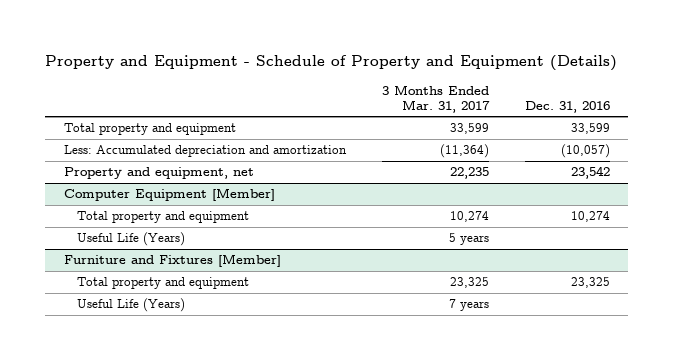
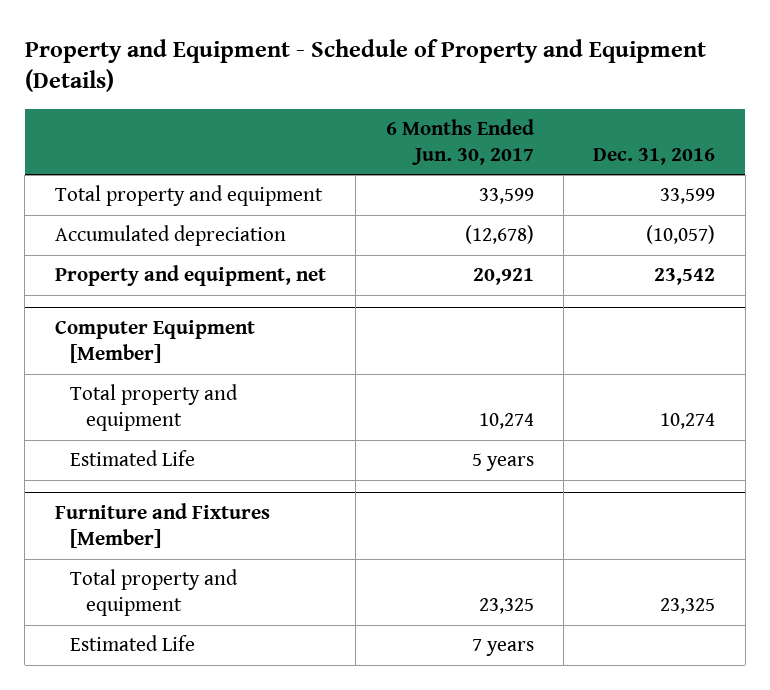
[381,84,490,113] 3 Months Ended Mar. 31, 2017 -> none
none -> [385,118,534,165] 6 Months Ended Jun. 30, 2017
[63,145,347,158] Less: Accumulated depreciation and amortization -> [54,225,286,247] Accumulated depreciation
[76,232,185,247] Useful Life (Years) -> [70,450,196,467] Estimated Life
[76,298,185,313] Useful Life (Years) -> [70,635,196,652] Estimated Life

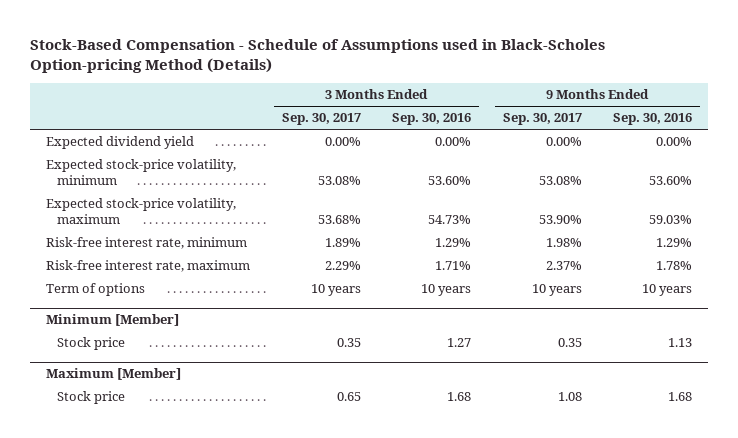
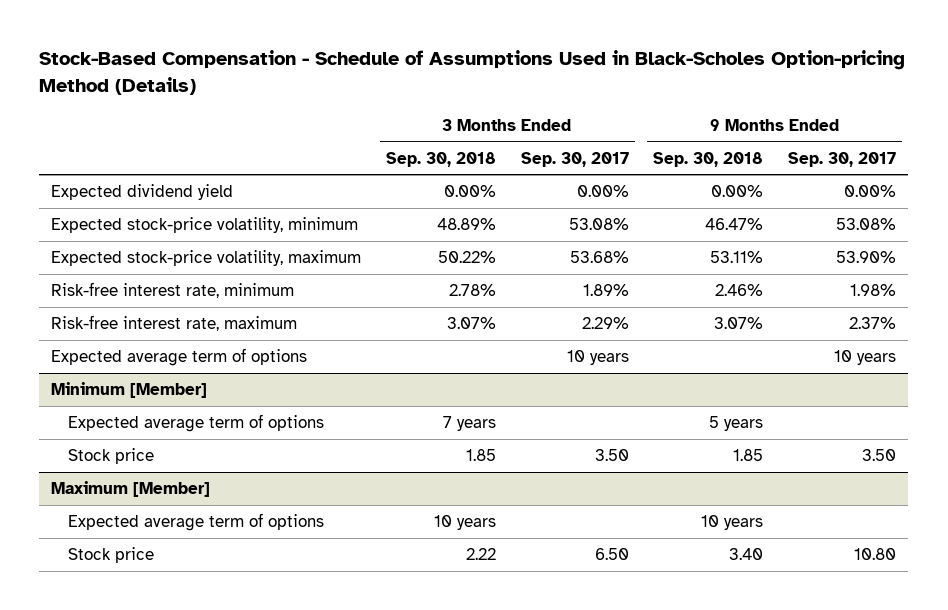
[30,39,606,74] Stock-Based Compensation - Schedule of Assumptions used in Black-Scholes Option-pricing Method (Details) -> [39,50,906,95] Stock-Based Compensation - Schedule of Assumptions Used in Black-Scholes Option-pricing Method (Details)
[392,113,472,126] Sep. 30, 2016 -> none
[613,113,693,126] Sep. 30, 2016 -> none
none -> [386,151,497,167] Sep. 30, 2018
none -> [653,151,764,167] Sep. 30, 2018
[46,283,146,297] Term of options -> [51,348,308,367] Expected average term of options
none -> [67,414,324,433] Expected average term of options
[336,338,361,348] 0.35 -> [594,449,629,462] 3.50
[557,338,582,348] 0.35 -> [862,449,897,462] 3.50
none -> [67,513,324,532] Expected average term of options
[336,392,361,402] 0.65 -> [594,548,629,561] 6.50
[557,392,582,402] 1.08 -> [854,548,897,561] 10.80

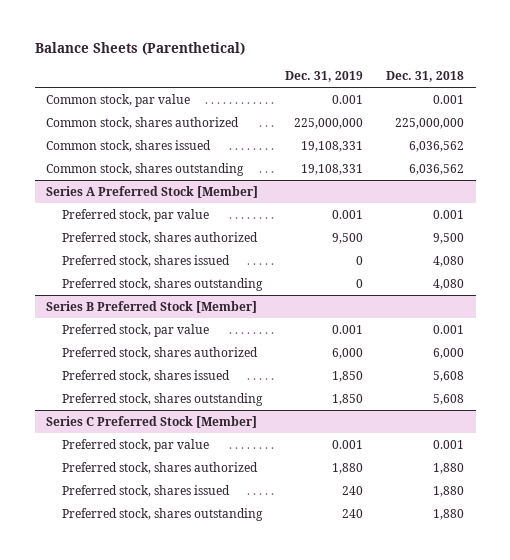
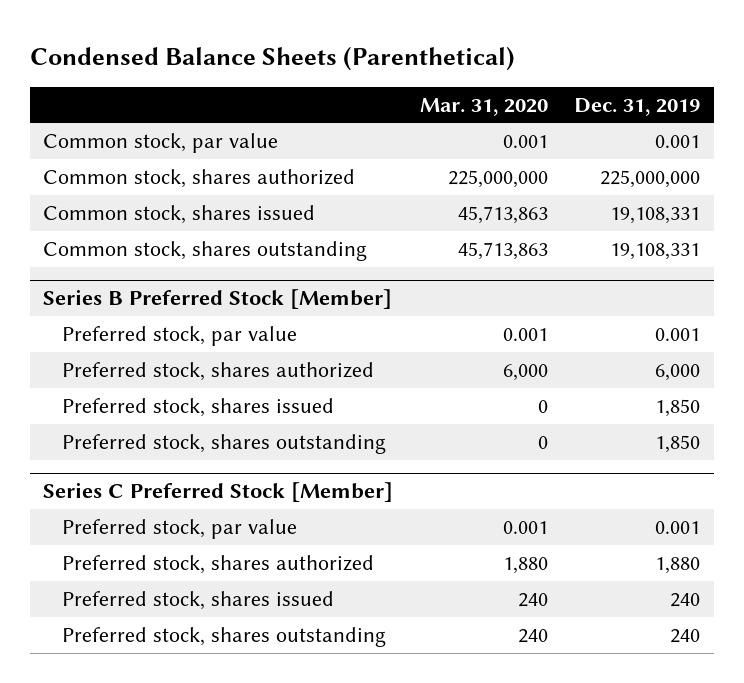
[34,41,245,55] Balance Sheets (Parenthetical) -> [29,45,515,71] Condensed Balance Sheets (Parenthetical)
[386,71,465,83] Dec. 31, 2018 -> none
none -> [419,97,548,116] Mar. 31, 2020
[46,185,259,198] Series A Preferred Stock [Member] -> none
[62,208,210,222] Preferred stock, par value -> none
[62,231,259,244] Preferred stock, shares authorized -> none
[62,254,231,267] Preferred stock, shares issued -> none
[62,277,264,291] Preferred stock, shares outstanding -> none

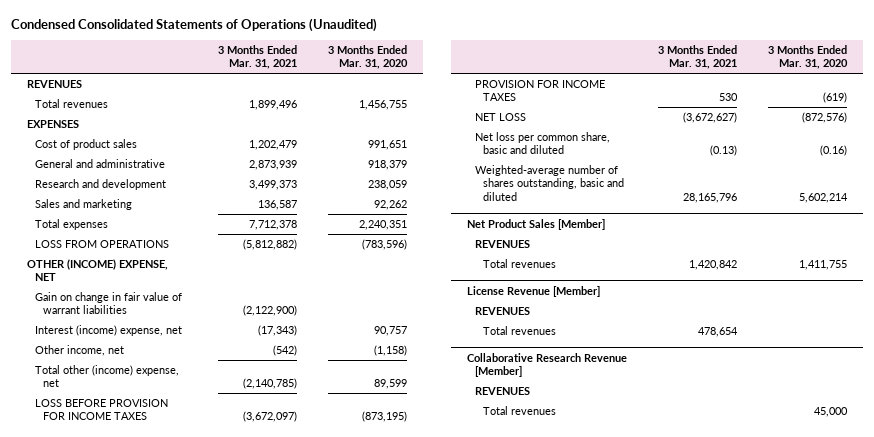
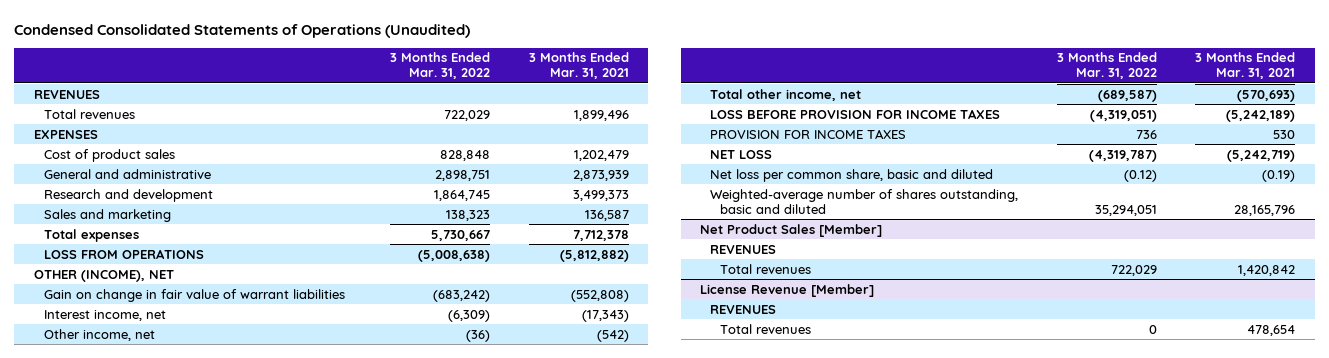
[328,44,409,70] 3 Months Ended Mar. 31, 2020 -> none
none -> [390,52,491,80] 3 Months Ended Mar. 31, 2022
[26,259,168,282] OTHER (INCOME) EXPENSE, NET -> [33,269,174,282] OTHER (INCOME), NET
[242,305,297,317] (2,122,900) -> [571,289,630,302] (552,808)
[34,325,182,337] Interest (income) expense, net -> [43,309,166,321] Interest income, net
[34,365,179,388] Total other (income) expense, net -> [710,88,862,101] Total other income, net
[242,378,297,390] (2,140,785) -> [1237,89,1296,102] (570,693)
[242,411,297,423] (3,672,097) -> [1226,109,1296,122] (5,242,189)
[682,112,737,124] (3,672,627) -> [1227,149,1296,162] (5,242,719)
[709,145,737,157] (0.13) -> [1262,169,1296,182] (0.19)
[466,352,627,378] Collaborative Research Revenue [Member] -> none
[474,387,530,396] REVENUES -> none
[482,406,556,416] Total revenues -> none

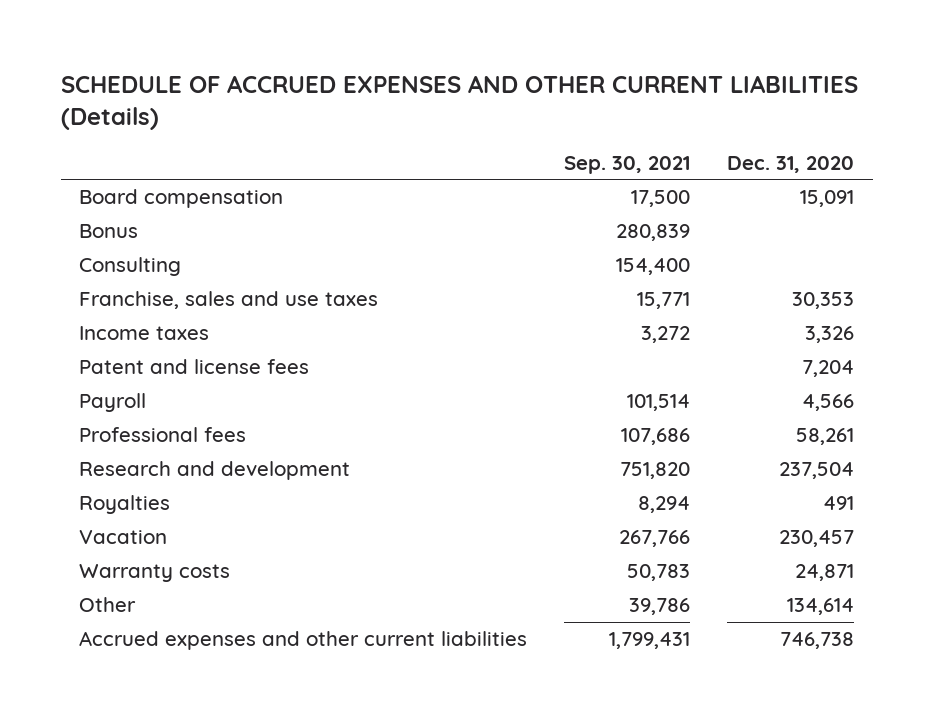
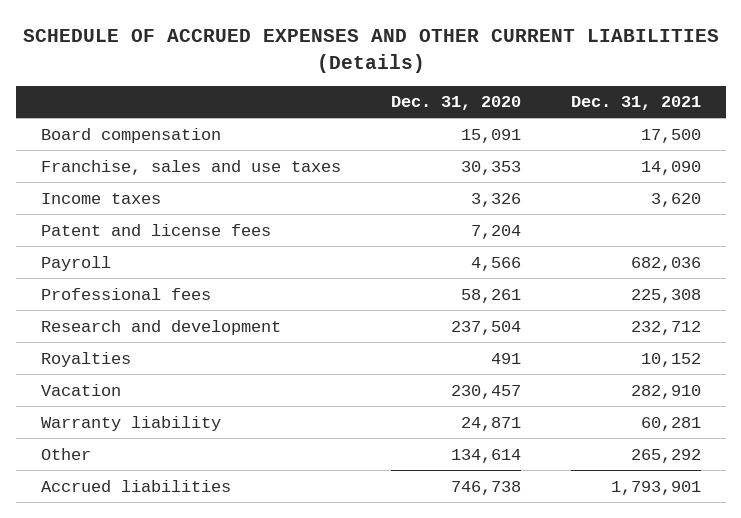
[564,155,691,174] Sep. 30, 2021 -> none
none -> [570,96,701,111] Dec. 31, 2021
[79,224,139,239] Bonus -> none
[79,257,182,277] Consulting -> none
[79,564,231,583] Warranty costs -> [40,415,221,431] Warranty liability
[79,631,528,651] Accrued expenses and other current liabilities -> [40,479,231,492] Accrued liabilities

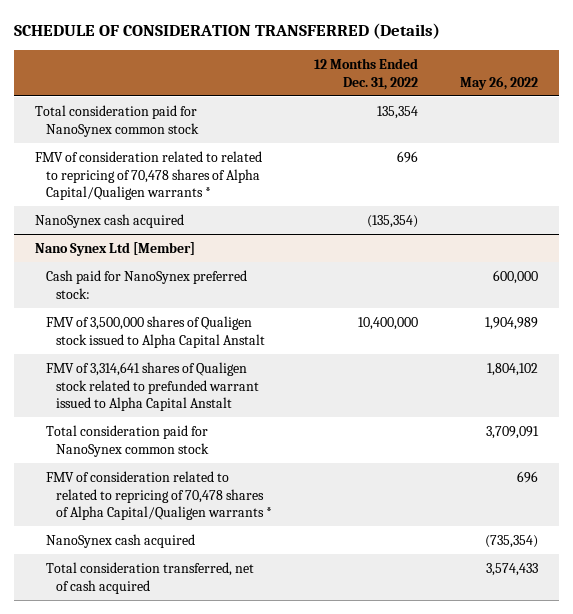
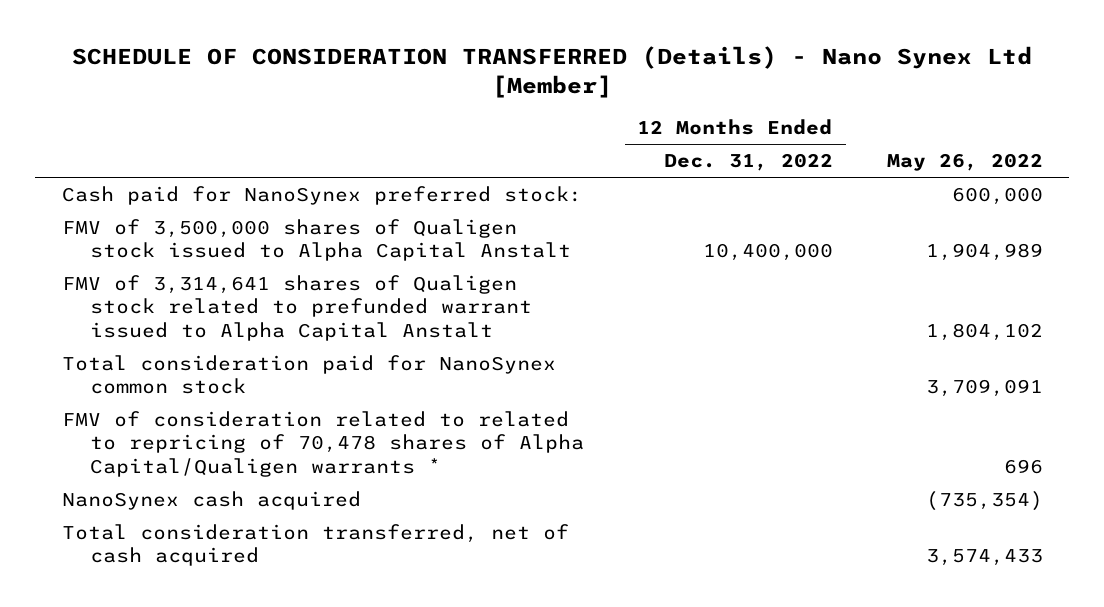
[13,22,440,39] SCHEDULE OF CONSIDERATION TRANSFERRED (Details) -> [72,45,1033,98] SCHEDULE OF CONSIDERATION TRANSFERRED (Details) - Nano Synex Ltd [Member]
[34,104,199,137] Total consideration paid for NanoSynex common stock -> none
[34,150,262,201] FMV of consideration related to related to repricing of 70,478 shares of Alpha Capital/Qualigen warrants * -> none
[34,213,184,228] NanoSynex cash acquired -> none
[34,241,195,256] Nano Synex Ltd [Member] -> none

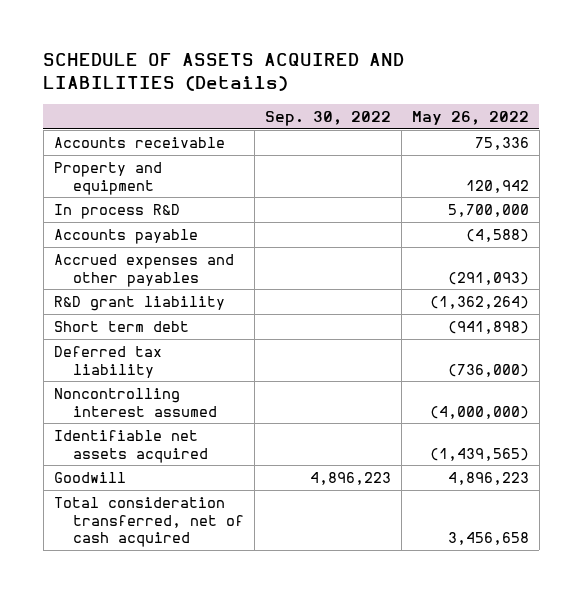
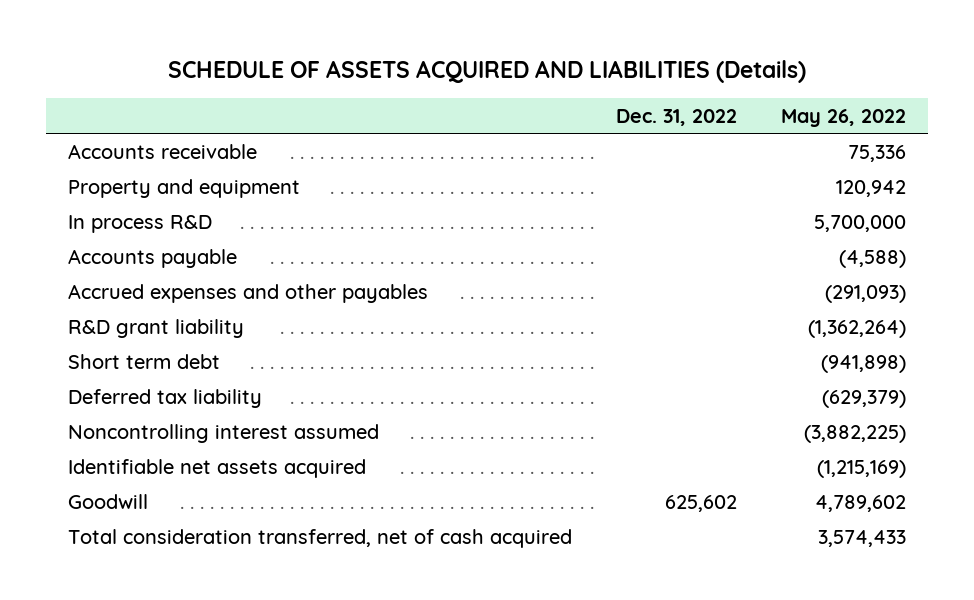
[264,110,391,126] Sep. 30, 2022 -> none
none -> [616,108,738,126] Dec. 31, 2022
[447,363,529,377] (736,000) -> [821,389,906,408] (629,379)
[429,405,529,419] (4,000,000) -> [803,424,906,443] (3,882,225)
[429,447,529,461] (1,439,565) -> [816,459,906,478] (1,215,169)
[447,471,529,485] 4,896,223 -> [814,494,906,512] 4,789,602
[447,532,529,546] 3,456,658 -> [817,529,906,547] 3,574,433

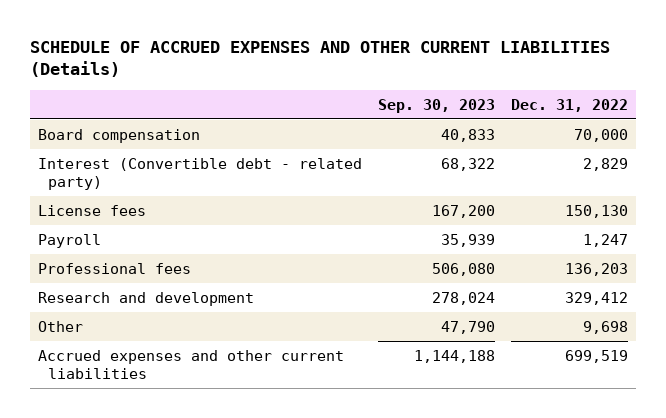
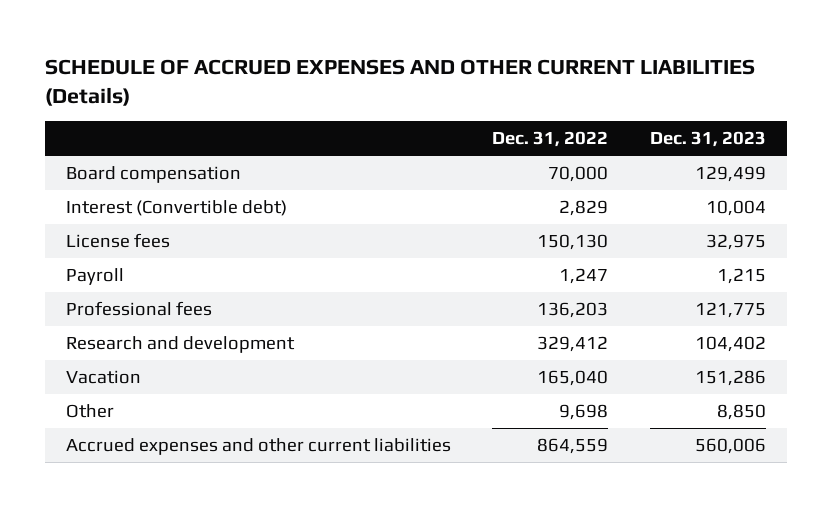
[377,98,495,113] Sep. 30, 2023 -> none
none -> [649,131,766,148] Dec. 31, 2023
[37,157,362,191] Interest (Convertible debt - related party) -> [65,200,287,217] Interest (Convertible debt)
none -> [65,370,141,385] Vacation
[564,349,628,363] 699,519 -> [537,438,609,455] 864,559

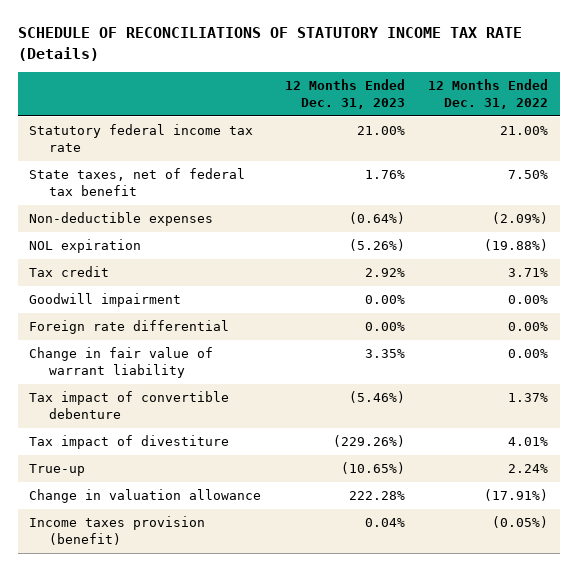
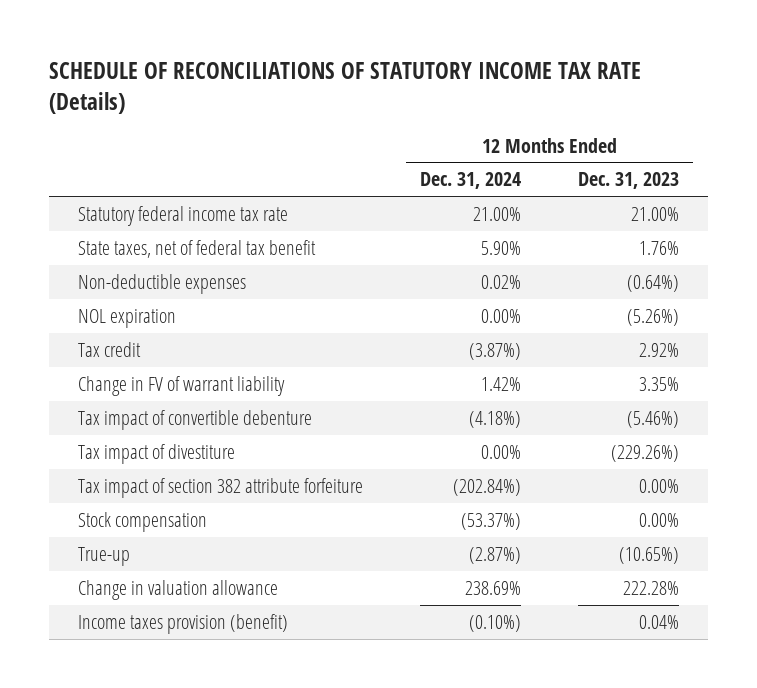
[428,79,549,109] 12 Months Ended Dec. 31, 2022 -> none
none -> [420,172,522,190] Dec. 31, 2024
[29,293,182,308] Goodwill impairment -> none
[29,320,230,335] Foreign rate differential -> none
[29,347,214,379] Change in fair value of warrant liability -> [77,375,285,396] Change in FV of warrant liability
none -> [77,477,363,498] Tax impact of section 382 attribute forfeiture
none -> [77,511,207,532] Stock compensation

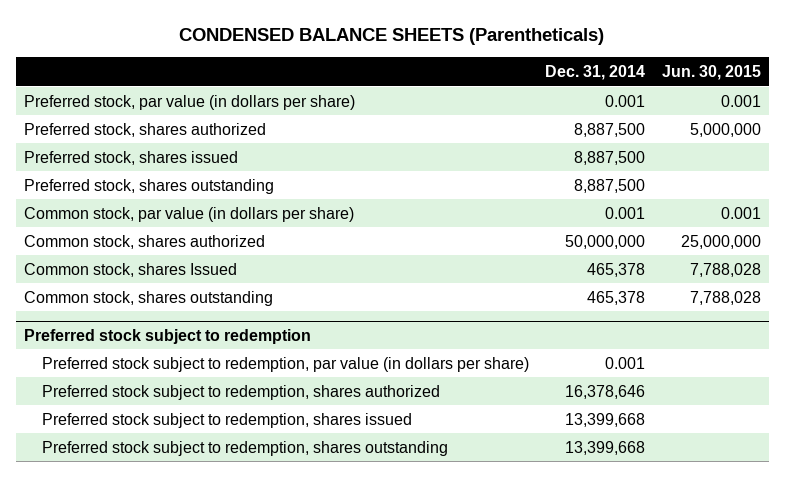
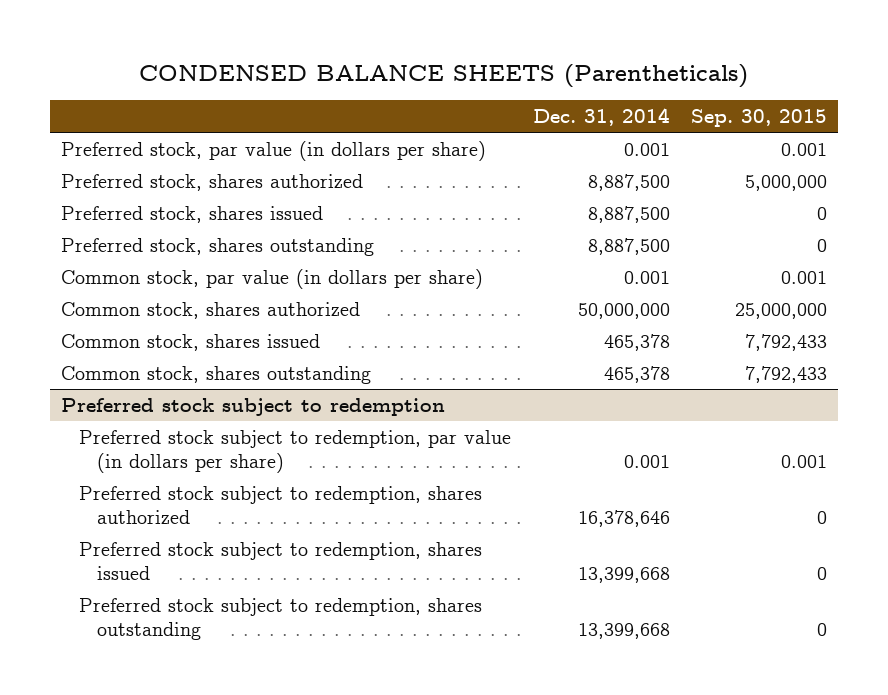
[661,64,761,80] Jun. 30, 2015 -> none
none -> [691,108,828,127] Sep. 30, 2015
[24,262,238,277] Common stock, shares Issued -> [61,333,321,351] Common stock, shares issued

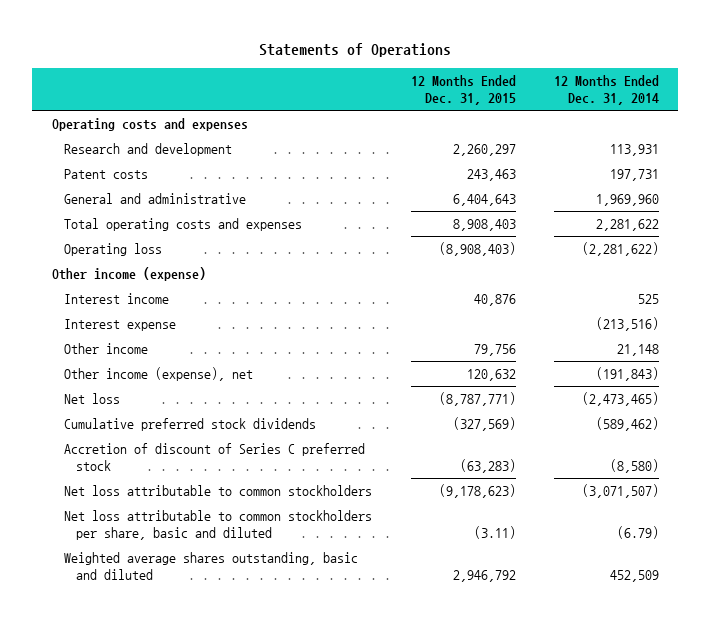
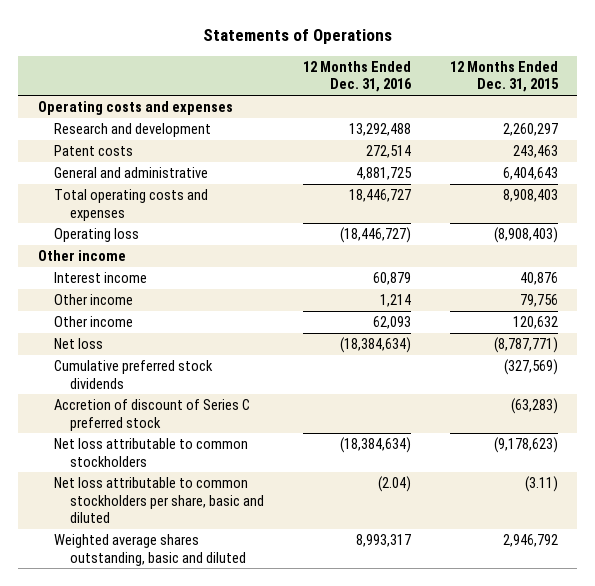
[554,74,660,106] 12 Months Ended Dec. 31, 2014 -> none
none -> [302,60,412,93] 12 Months Ended Dec. 31, 2016
[51,266,206,281] Other income (expense) -> [37,250,126,262] Other income
[63,318,176,331] Interest expense -> none
[63,366,253,381] Other income (expense), net -> [53,316,133,328] Other income

